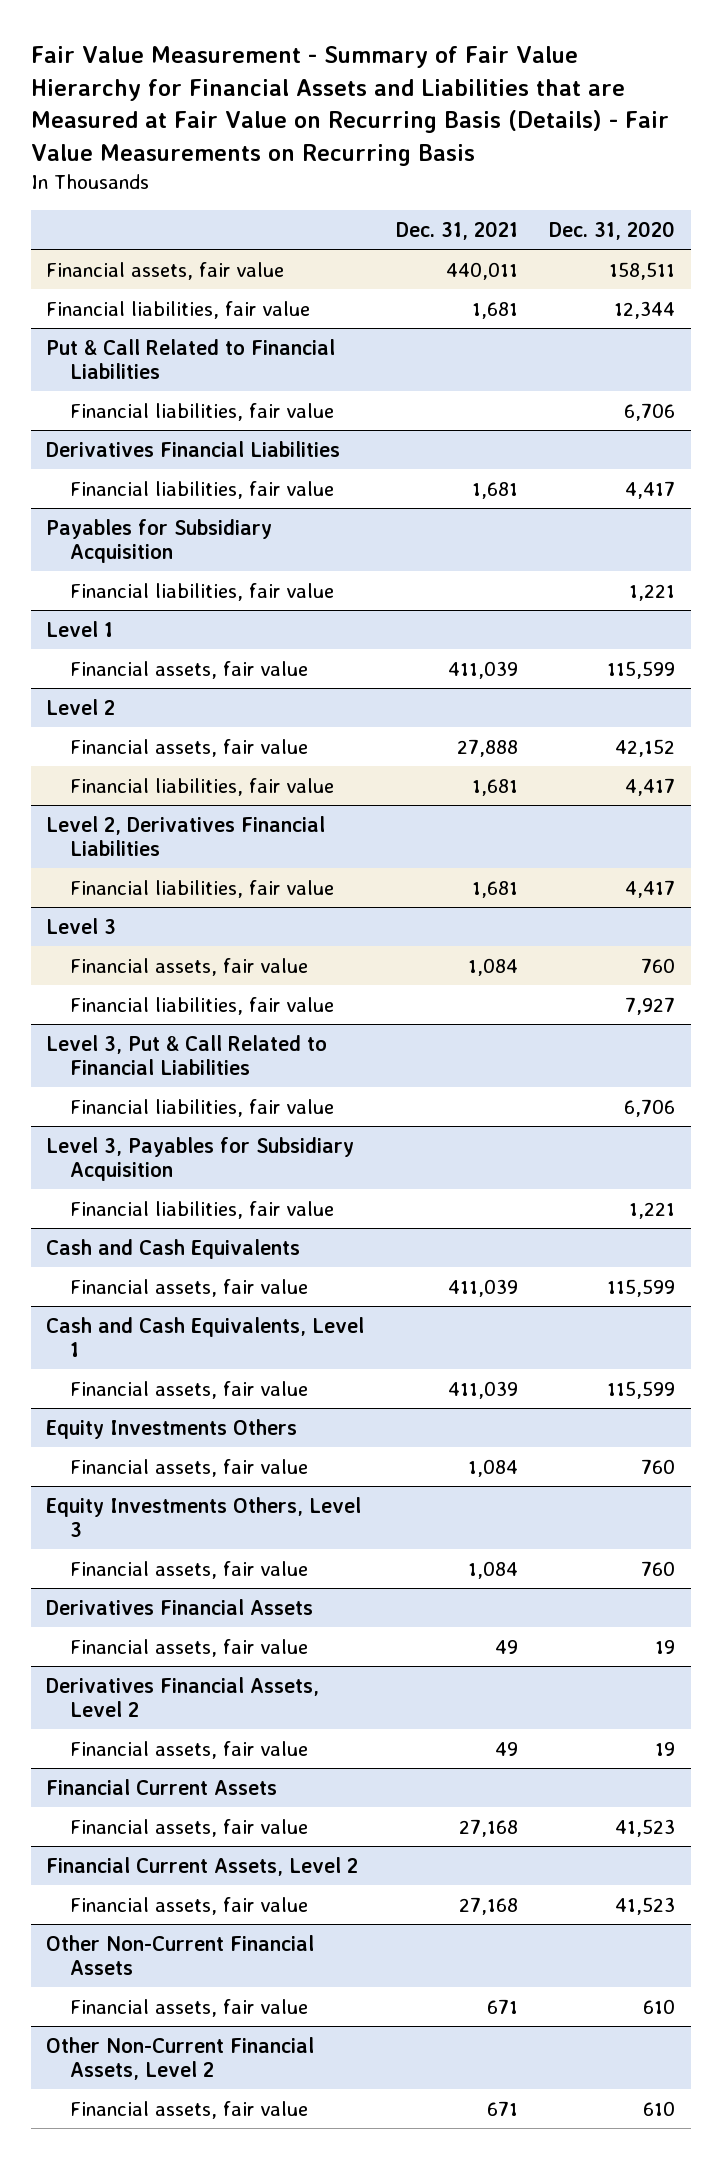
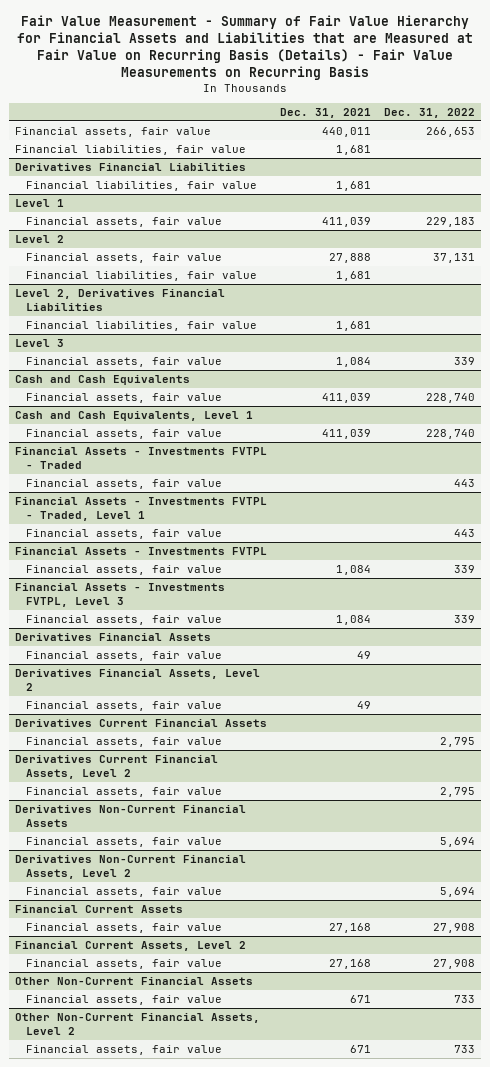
[549,220,676,240] Dec. 31, 2020 -> none
none -> [383,107,475,118] Dec. 31, 2022
[46,338,336,379] Put & Call Related to Financial Liabilities -> none
[70,402,335,421] Financial liabilities, fair value -> none
[46,518,273,563] Payables for Subsidiary Acquisition -> none
[70,582,335,601] Financial liabilities, fair value -> none
[70,996,335,1015] Financial liabilities, fair value -> none
[46,1034,328,1075] Level 3, Put & Call Related to Financial Liabilities -> none
[70,1098,335,1117] Financial liabilities, fair value -> none
[46,1136,355,1181] Level 3, Payables for Subsidiary Acquisition -> none
[70,1200,335,1219] Financial liabilities, fair value -> none
[46,1418,298,1439] Equity Investments Others -> [15,446,268,469] Financial Assets - Investments FVTPL - Traded
none -> [26,478,223,489] Financial assets, fair value
none -> [15,496,268,521] Financial Assets - Investments FVTPL - Traded, Level 1
none -> [26,528,223,539] Financial assets, fair value
none -> [15,546,268,555] Financial Assets - Investments FVTPL
[46,1496,362,1537] Equity Investments Others, Level 3 -> none
none -> [15,582,226,607] Financial Assets - Investments FVTPL, Level 3
none -> [15,718,268,727] Derivatives Current Financial Assets
none -> [26,736,223,747] Financial assets, fair value
none -> [15,754,219,779] Derivatives Current Financial Assets, Level 2
none -> [26,786,223,797] Financial assets, fair value
none -> [15,804,247,827] Derivatives Non-Current Financial Assets
none -> [26,836,223,847] Financial assets, fair value
none -> [15,854,247,879] Derivatives Non-Current Financial Assets, Level 2
none -> [26,886,223,897] Financial assets, fair value

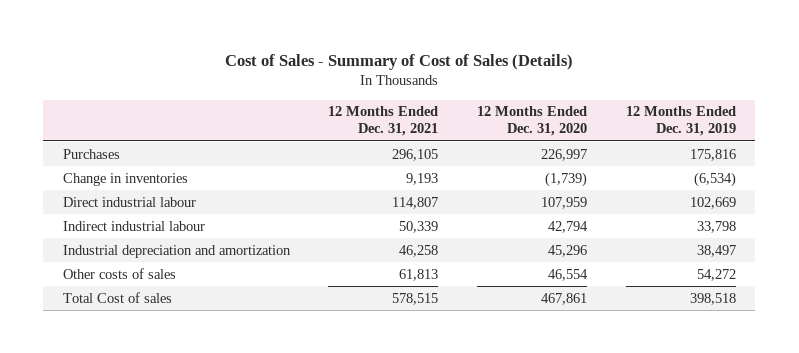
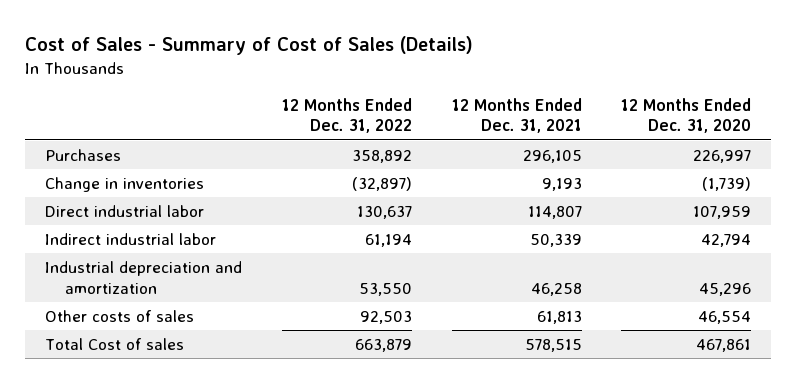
[626,106,737,137] 12 Months Ended Dec. 31, 2019 -> none
none -> [281,97,412,134] 12 Months Ended Dec. 31, 2022
[62,196,196,207] Direct industrial labour -> [44,204,204,217] Direct industrial labor
[62,220,205,231] Indirect industrial labour -> [44,232,216,245] Indirect industrial labor

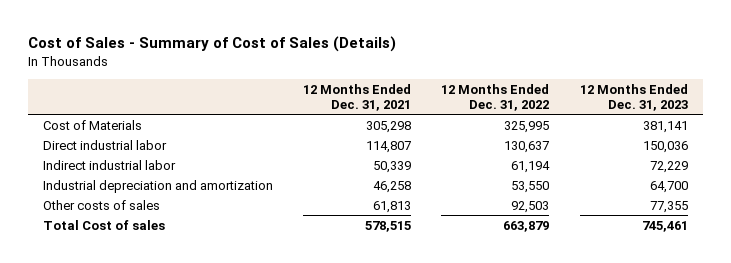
[621,97,752,134] 12 Months Ended Dec. 31, 2020 -> none
none -> [579,83,688,111] 12 Months Ended Dec. 31, 2023
[44,148,121,161] Purchases -> none
[44,176,204,192] Change in inventories -> none
none -> [42,119,142,130] Cost of Materials

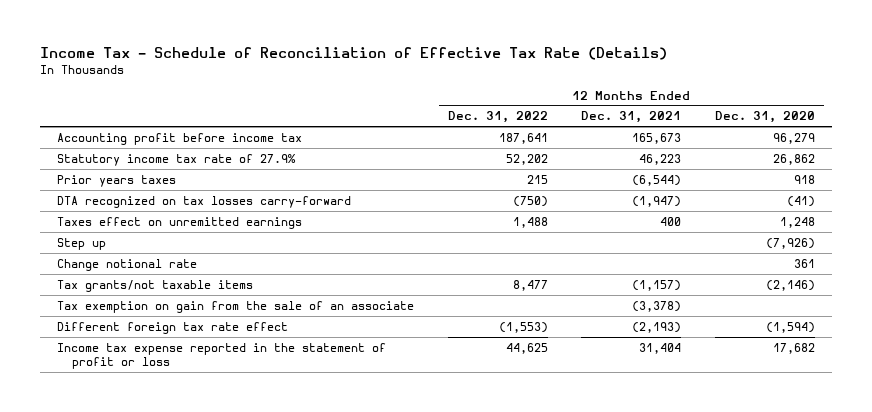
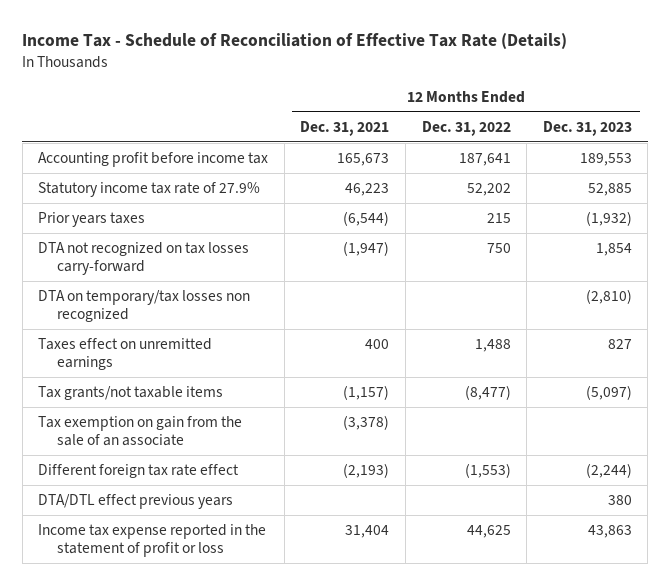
[715,111,816,124] Dec. 31, 2020 -> none
none -> [542,120,632,136] Dec. 31, 2023
[56,195,351,208] DTA recognized on tax losses carry-forward -> [38,242,250,276] DTA not recognized on tax losses carry-forward
[512,195,548,207] (750) -> [486,243,511,254] 750
none -> [38,290,251,323] DTA on temporary/tax losses non recognized
[56,237,106,250] Step up -> none
[56,258,197,271] Change notional rate -> none
[512,279,548,291] 8,477 -> [464,385,511,401] (8,477)
none -> [38,494,234,510] DTA/DTL effect previous years

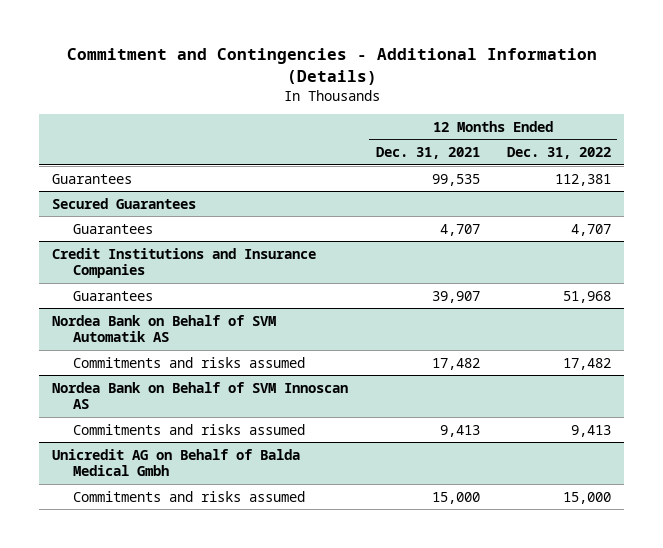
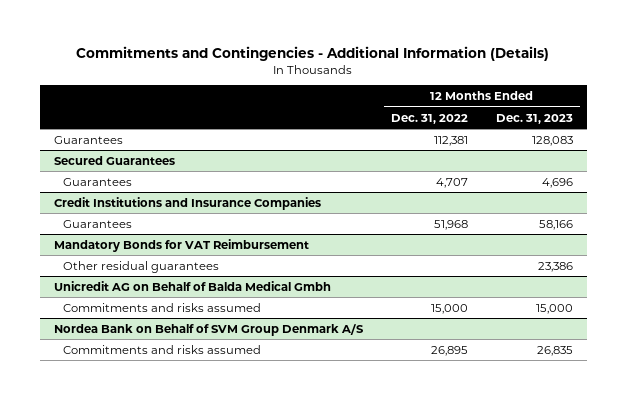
[66,48,597,85] Commitment and Contingencies - Additional Information (Details) -> [76,45,550,61] Commitments and Contingencies - Additional Information (Details)
[375,147,480,160] Dec. 31, 2021 -> none
none -> [495,113,573,124] Dec. 31, 2023
[52,314,277,343] Nordea Bank on Behalf of SVM Automatik AS -> none
[73,356,306,368] Commitments and risks assumed -> none
[52,381,349,410] Nordea Bank on Behalf of SVM Innoscan AS -> none
[73,423,306,435] Commitments and risks assumed -> none
none -> [53,238,309,252] Mandatory Bonds for VAT Reimbursement
none -> [62,260,219,273] Other residual guarantees
none -> [53,323,364,336] Nordea Bank on Behalf of SVM Group Denmark A/S
none -> [62,344,261,354] Commitments and risks assumed

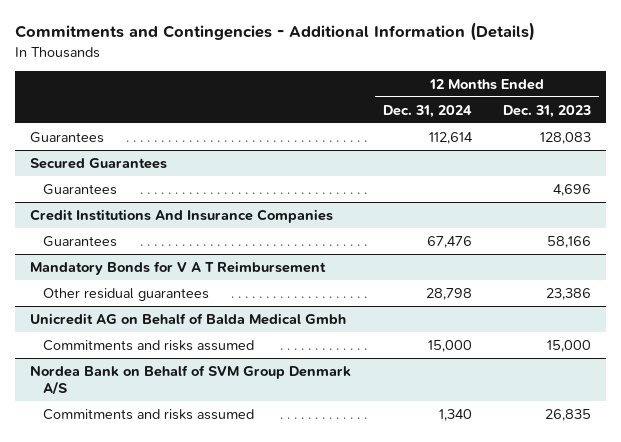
[390,113,468,124] Dec. 31, 2022 -> none
none -> [382,104,472,118] Dec. 31, 2024
[53,196,321,210] Credit Institutions and Insurance Companies -> [30,208,334,223] Credit Institutions And Insurance Companies
[53,238,309,252] Mandatory Bonds for VAT Reimbursement -> [30,260,327,275] Mandatory Bonds for V A T Reimbursement

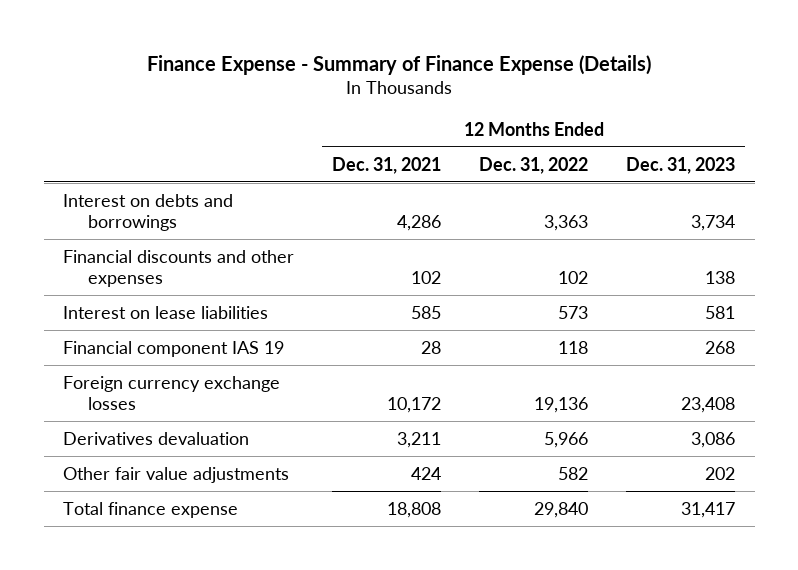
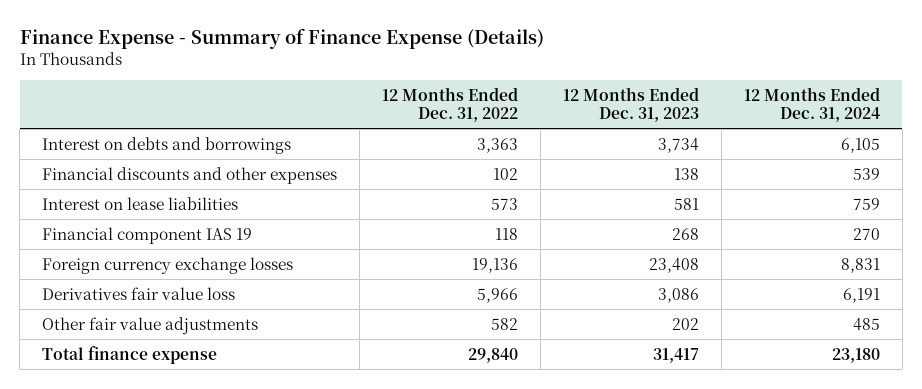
[331,156,441,174] Dec. 31, 2021 -> none
none -> [743,86,880,122] 12 Months Ended Dec. 31, 2024
[62,431,249,445] Derivatives devaluation -> [42,286,236,300] Derivatives fair value loss

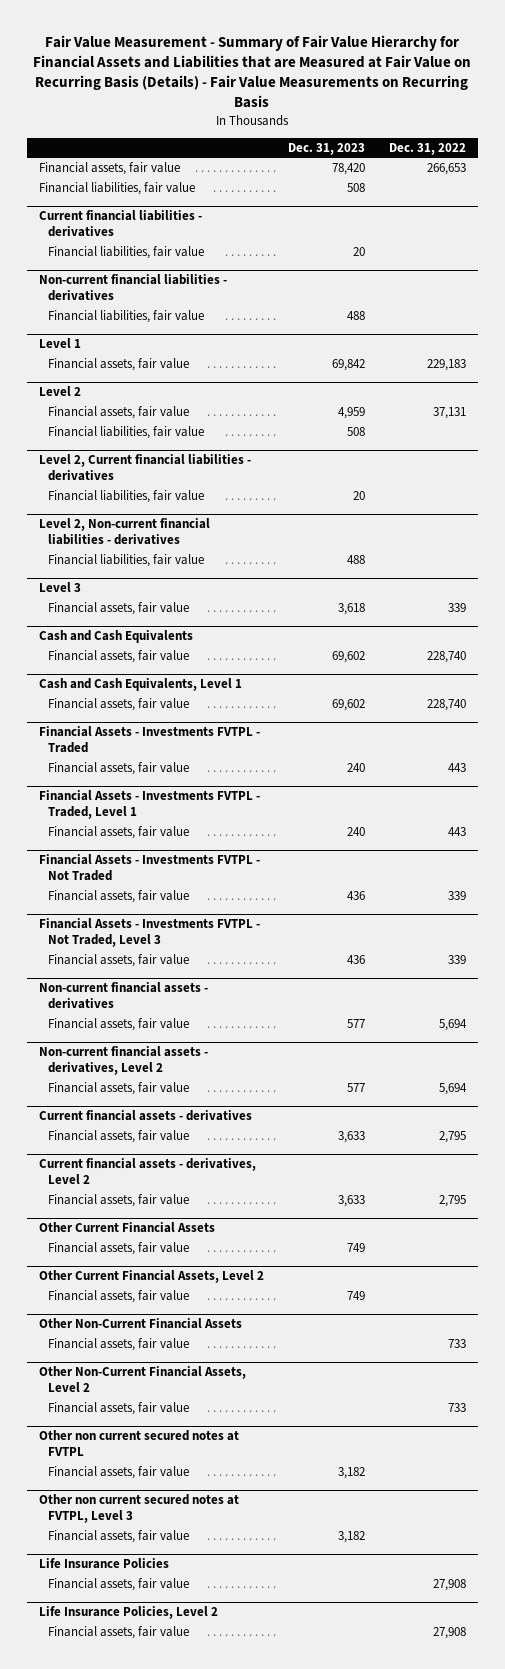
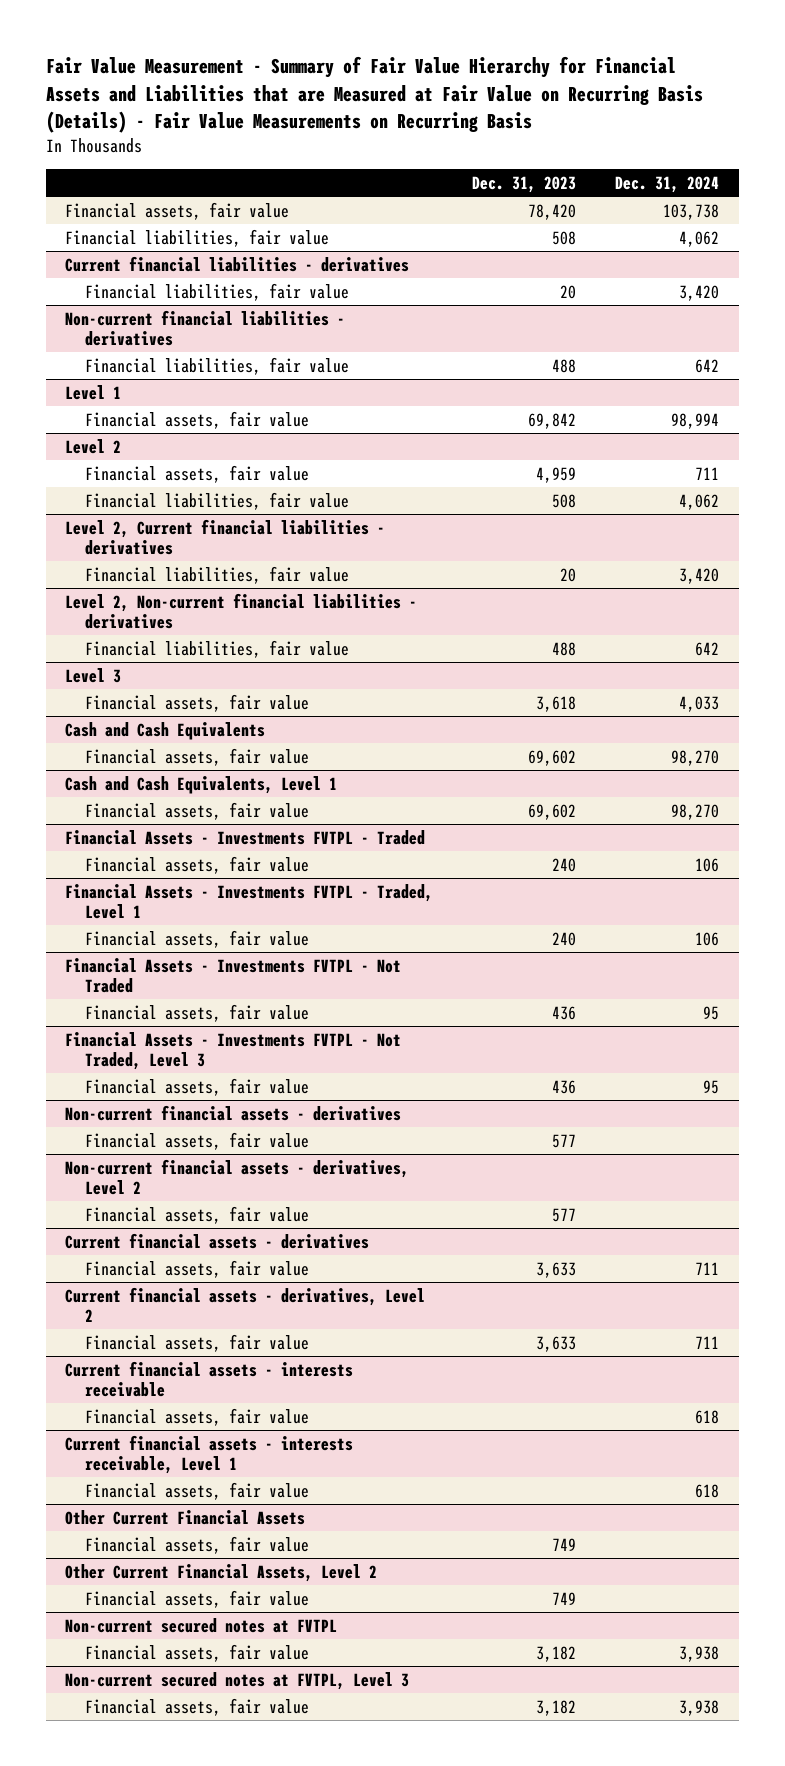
[388,142,466,155] Dec. 31, 2022 -> none
none -> [615,175,720,193] Dec. 31, 2024
none -> [65,1360,354,1397] Current financial assets - interests receivable
none -> [85,1407,310,1426] Financial assets, fair value
none -> [65,1434,354,1474] Current financial assets - interests receivable, Level 1
none -> [85,1481,310,1500] Financial assets, fair value
[48,1338,190,1352] Financial assets, fair value -> none
[38,1366,246,1393] Other Non-Current Financial Assets, Level 2 -> none
[48,1402,190,1416] Financial assets, fair value -> none
[38,1430,239,1457] Other non current secured notes at FVTPL -> none
[38,1318,242,1330] Other Non-Current Financial Assets -> [65,1617,338,1633] Non-current secured notes at FVTPL
[38,1494,239,1524] Other non current secured notes at FVTPL, Level 3 -> [65,1671,410,1690] Non-current secured notes at FVTPL, Level 3
[38,1558,169,1570] Life Insurance Policies -> none
[48,1578,190,1592] Financial assets, fair value -> none
[38,1606,218,1620] Life Insurance Policies, Level 2 -> none
[48,1626,190,1640] Financial assets, fair value -> none

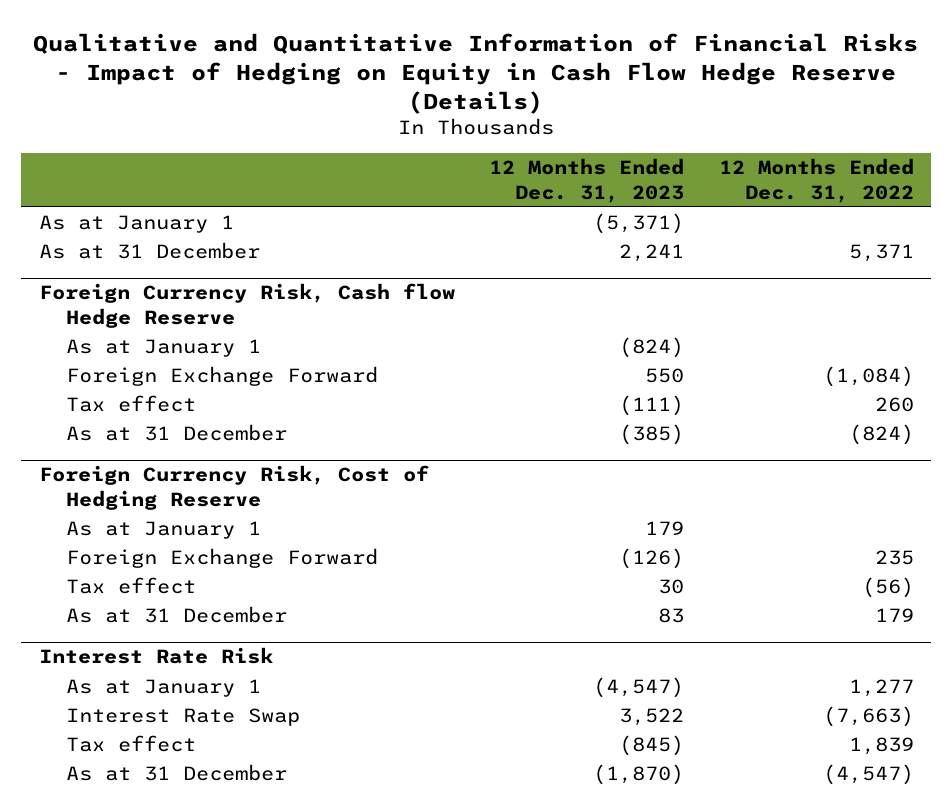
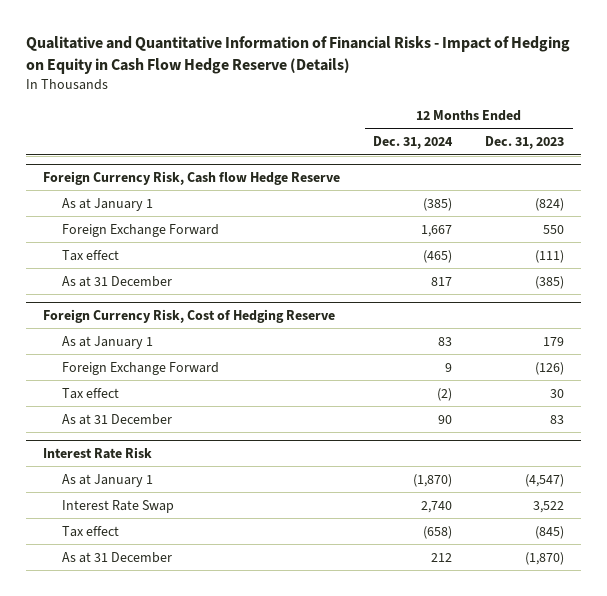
[718,158,914,203] 12 Months Ended Dec. 31, 2022 -> none
none -> [373,136,454,150] Dec. 31, 2024
[38,215,234,234] As at January 1 -> none
[38,242,260,260] As at 31 December -> none

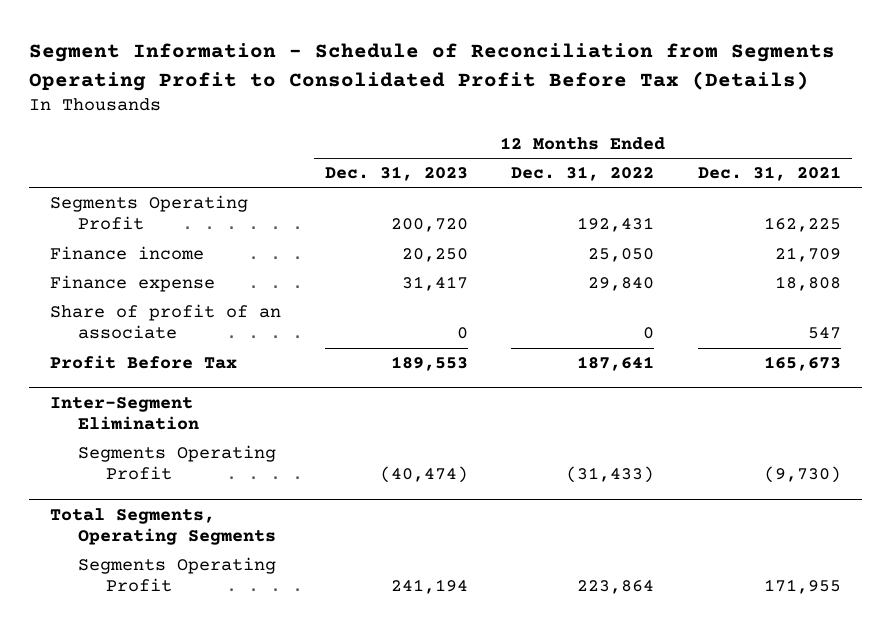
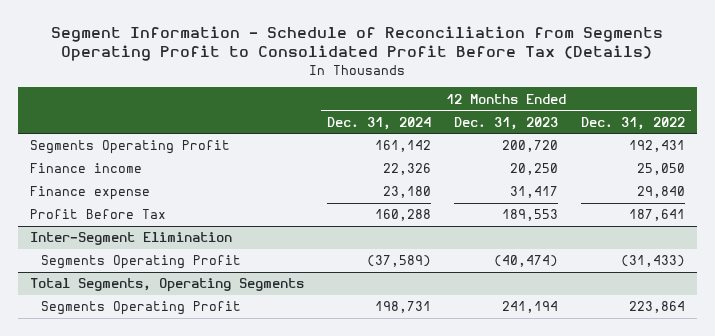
[697,166,841,182] Dec. 31, 2021 -> none
none -> [326,116,431,130] Dec. 31, 2024
[50,303,282,340] Share of profit of an associate -> none

